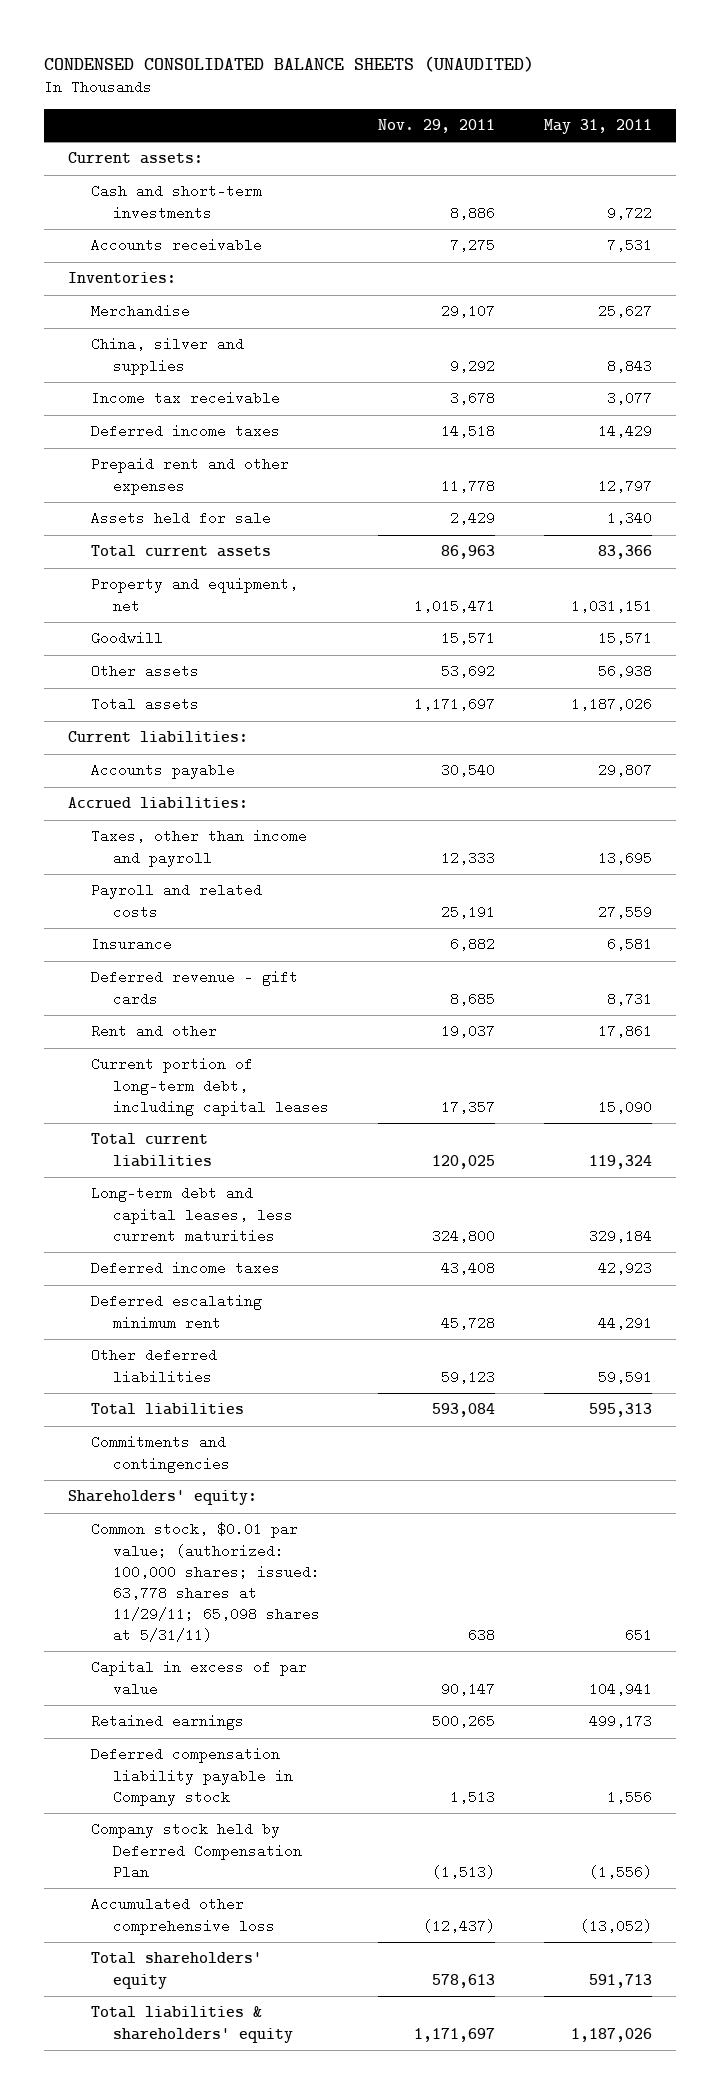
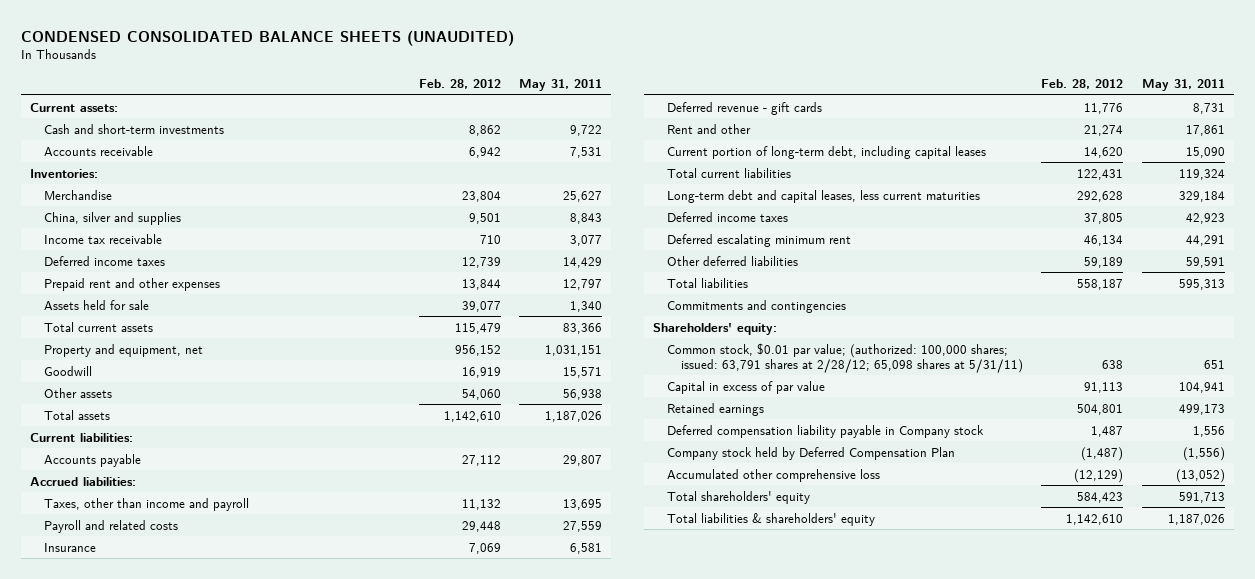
[378,119,496,134] Nov. 29, 2011 -> none
none -> [418,79,501,90] Feb. 28, 2012
[90,1522,321,1642] Common stock, $0.01 par value; (authorized: 100,000 shares; issued: 63,778 shares at 11/29/11; 65,098 shares at 5/31/11) -> [667,342,1024,373] Common stock, $0.01 par value; (authorized: 100,000 shares; issued: 63,791 shares at 2/28/12; 65,098 shares at 5/31/11)

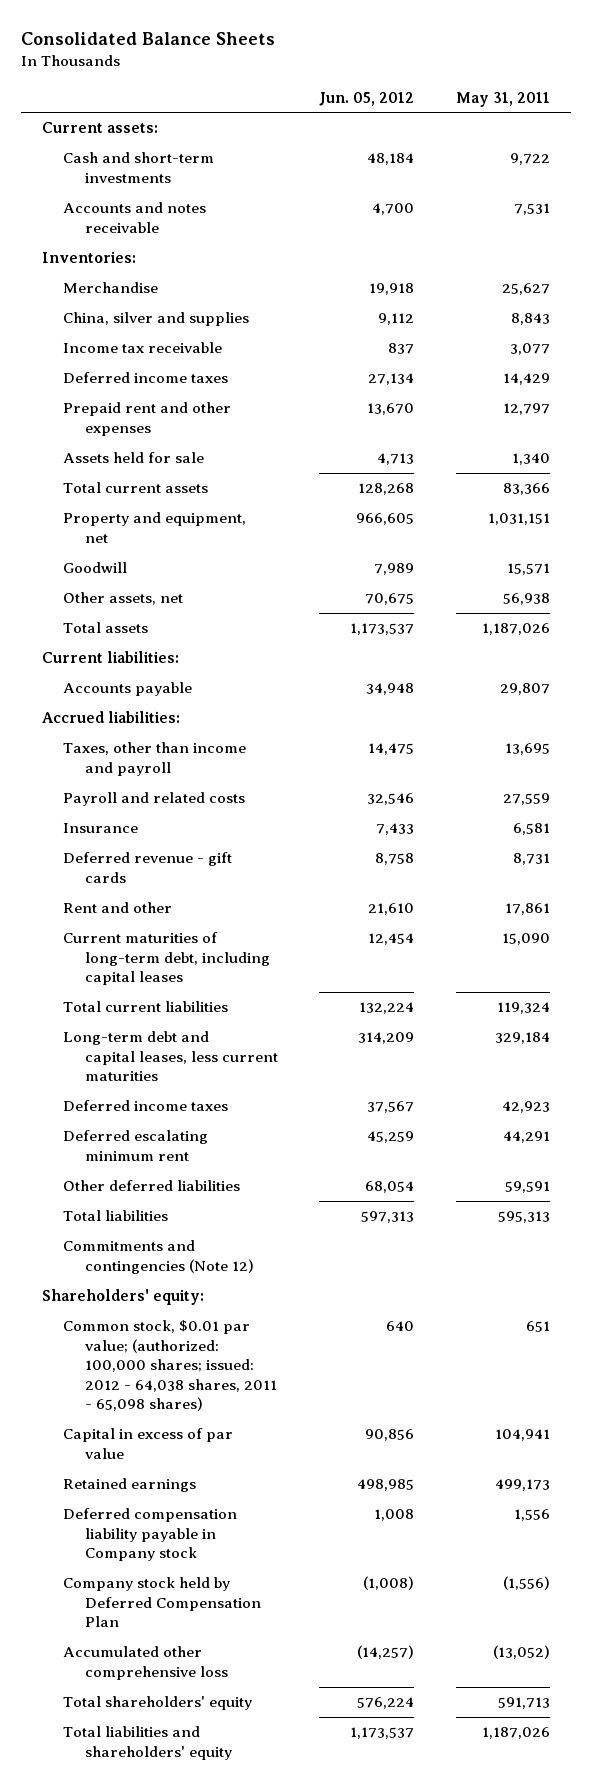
[21,29,515,46] CONDENSED CONSOLIDATED BALANCE SHEETS (UNAUDITED) -> [21,32,276,46] Consolidated Balance Sheets
[418,79,501,90] Feb. 28, 2012 -> none
none -> [319,91,415,106] Jun. 05, 2012
[44,145,154,156] Accounts receivable -> [63,202,207,233] Accounts and notes receivable
[44,387,113,398] Other assets -> [63,592,184,606] Other assets, net
[667,145,987,159] Current portion of long-term debt, including capital leases -> [63,932,270,986] Current maturities of long-term debt, including capital leases
[667,299,847,313] Commitments and contingencies -> [63,1240,254,1274] Commitments and contingencies (Note 12)
[667,342,1024,373] Common stock, $0.01 par value; (authorized: 100,000 shares; issued: 63,791 shares at 2/28/12; 65,098 shares at 5/31/11) -> [63,1320,277,1412] Common stock, $0.01 par value; (authorized: 100,000 shares; issued: 2012 - 64,038 shares, 2011 - 65,098 shares)
[667,512,876,526] Total liabilities & shareholders' equity -> [63,1726,232,1760] Total liabilities and shareholders' equity

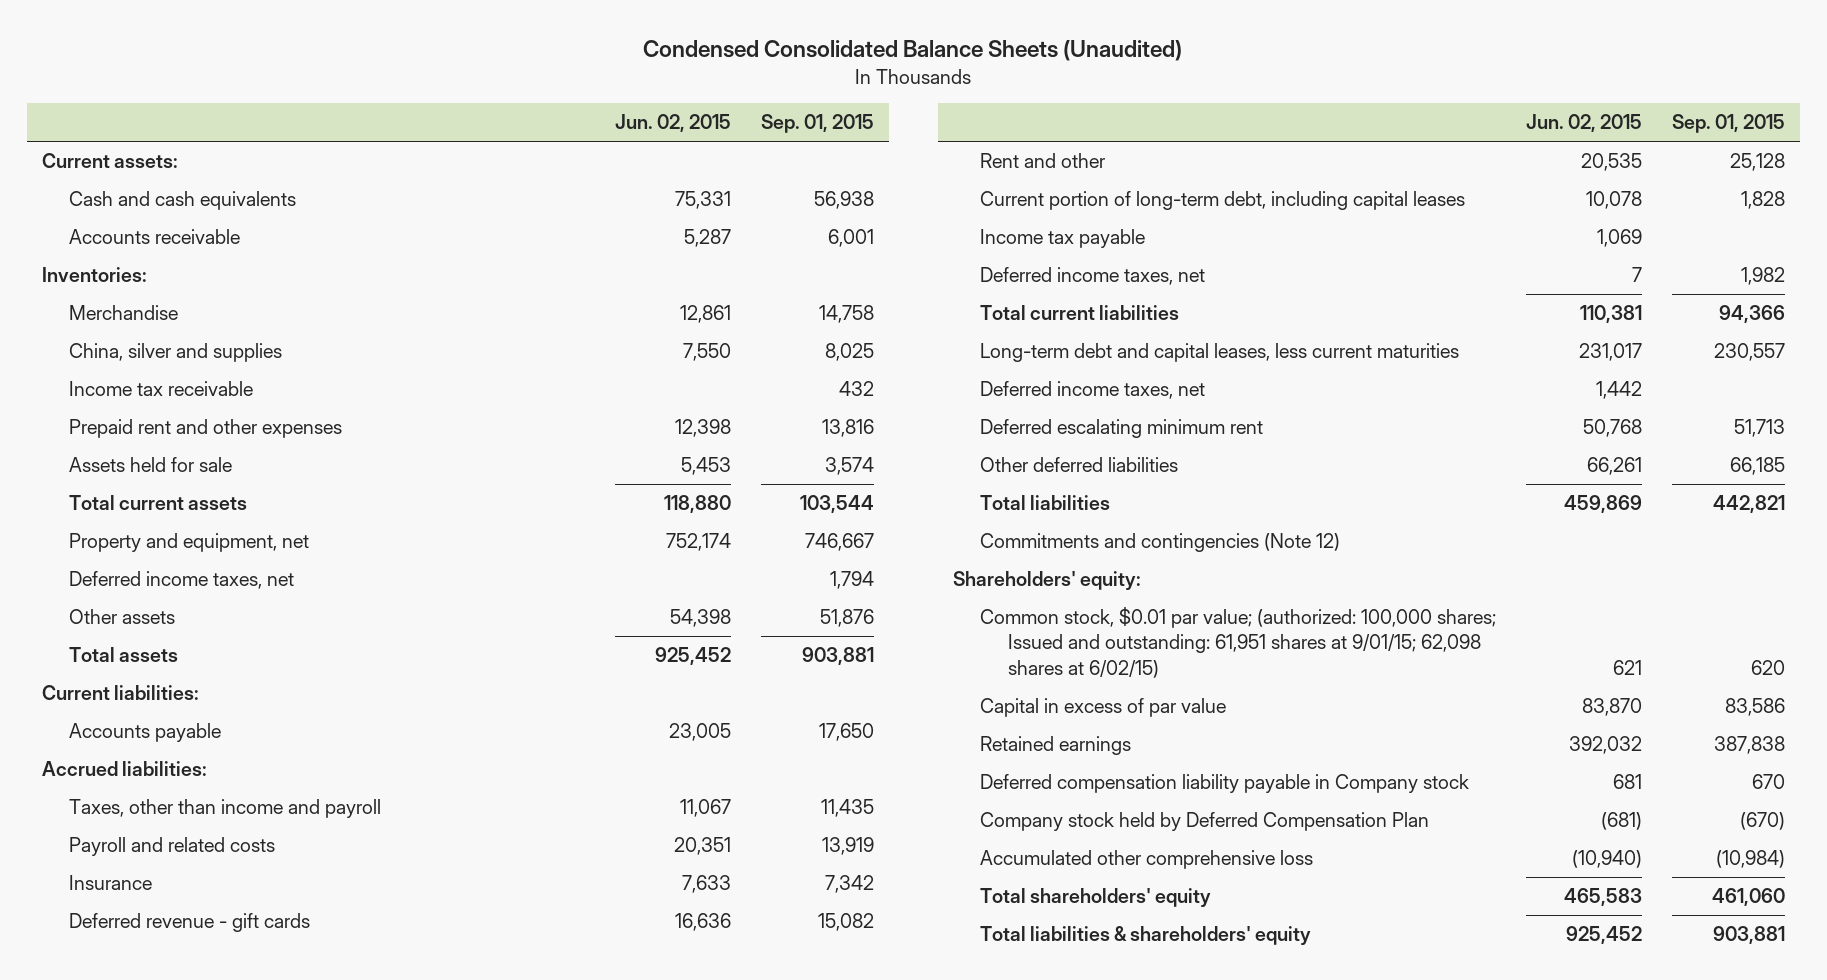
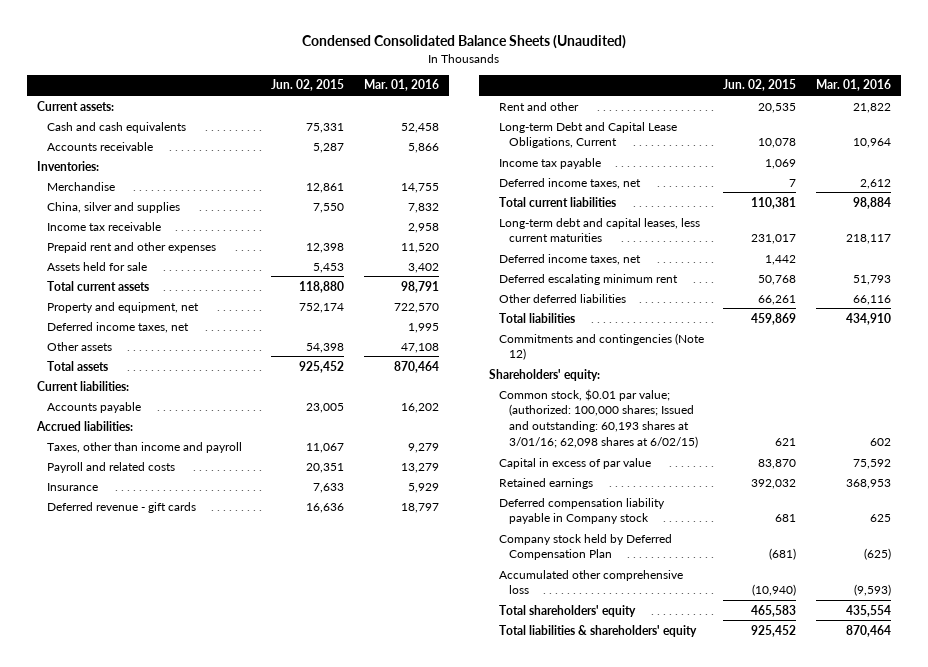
[760,114,874,134] Sep. 01, 2015 -> none
none -> [363,79,439,92] Mar. 01, 2016
[980,191,1466,211] Current portion of long-term debt, including capital leases -> [498,121,677,149] Long-term Debt and Capital Lease Obligations, Current
[980,607,1497,678] Common stock, $0.01 par value; (authorized: 100,000 shares; Issued and outstanding: 61,951 shares at 9/01/15; 62,098 shares at 6/02/15) -> [498,388,699,448] Common stock, $0.01 par value; (authorized: 100,000 shares; Issued and outstanding: 60,193 shares at 3/01/16; 62,098 shares at 6/02/15)

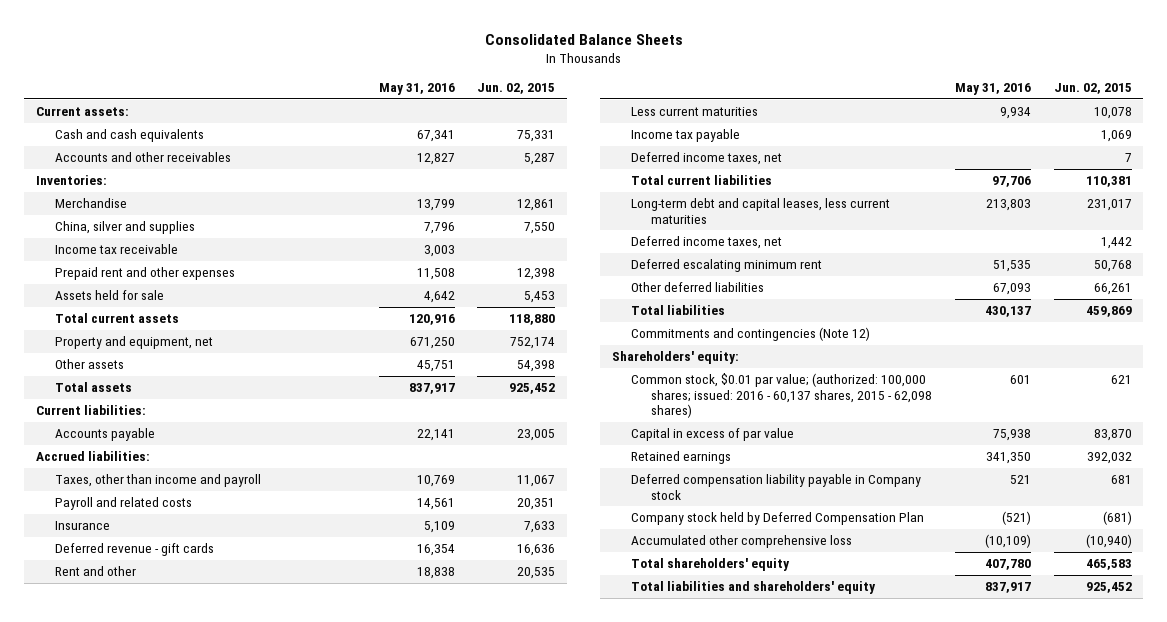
[301,35,626,50] Condensed Consolidated Balance Sheets (Unaudited) -> [484,33,683,45] Consolidated Balance Sheets
[363,79,439,92] Mar. 01, 2016 -> none
none -> [378,83,455,96] May 31, 2016
[46,141,153,151] Accounts receivable -> [55,152,232,163] Accounts and other receivables
[46,321,189,333] Deferred income taxes, net -> none
[498,121,677,149] Long-term Debt and Capital Lease Obligations, Current -> [631,107,759,117] Less current maturities
[498,388,699,448] Common stock, $0.01 par value; (authorized: 100,000 shares; Issued and outstanding: 60,193 shares at 3/01/16; 62,098 shares at 6/02/15) -> [631,373,932,419] Common stock, $0.01 par value; (authorized: 100,000 shares; issued: 2016 - 60,137 shares, 2015 - 62,098 shares)
[498,624,697,637] Total liabilities & shareholders' equity -> [631,581,877,595] Total liabilities and shareholders' equity

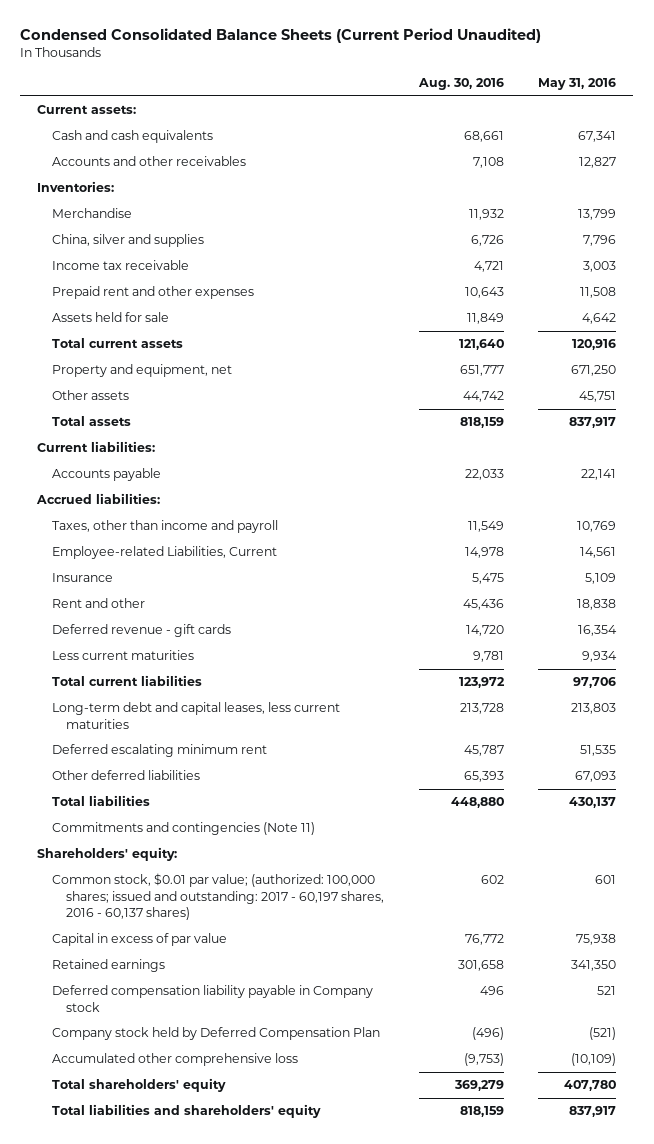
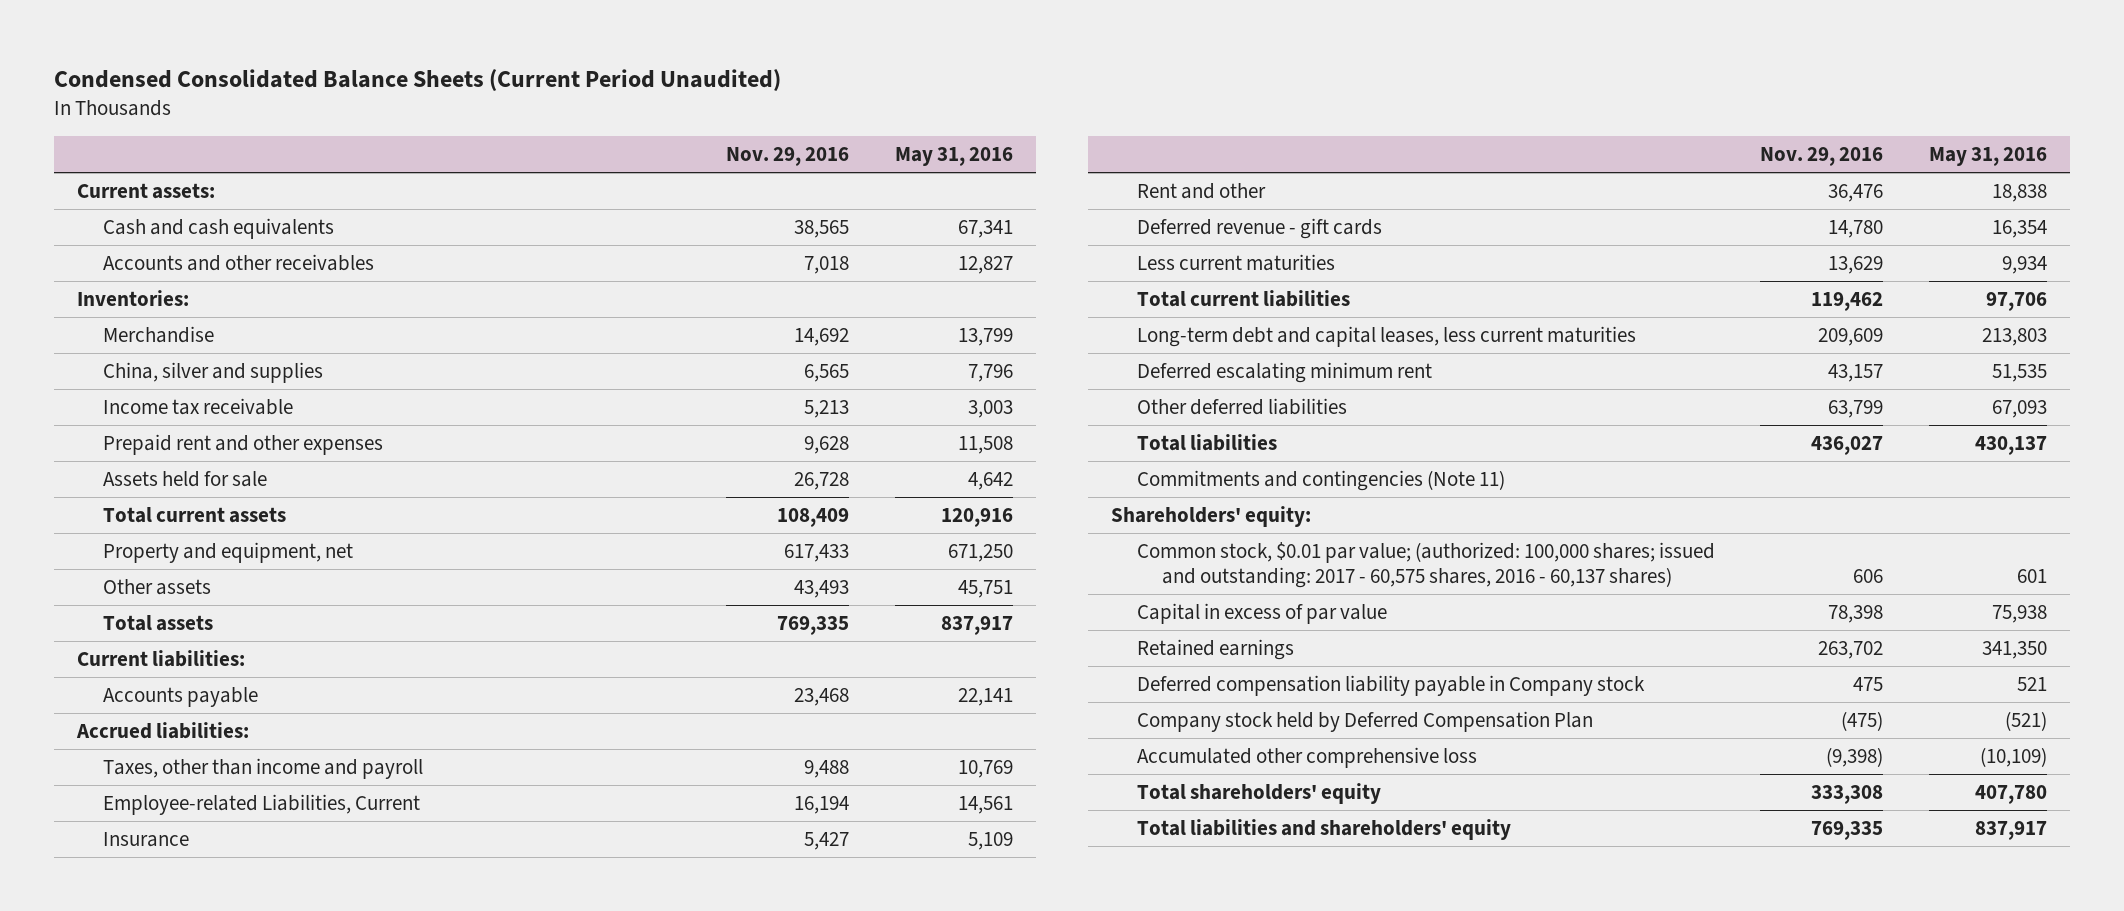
[417,77,504,90] Aug. 30, 2016 -> none
none -> [726,146,850,166] Nov. 29, 2016
[51,873,384,920] Common stock, $0.01 par value; (authorized: 100,000 shares; issued and outstanding: 2017 - 60,197 shares, 2016 - 60,137 shares) -> [1136,542,1715,588] Common stock, $0.01 par value; (authorized: 100,000 shares; issued and outstanding: 2017 - 60,575 shares, 2016 - 60,137 shares)

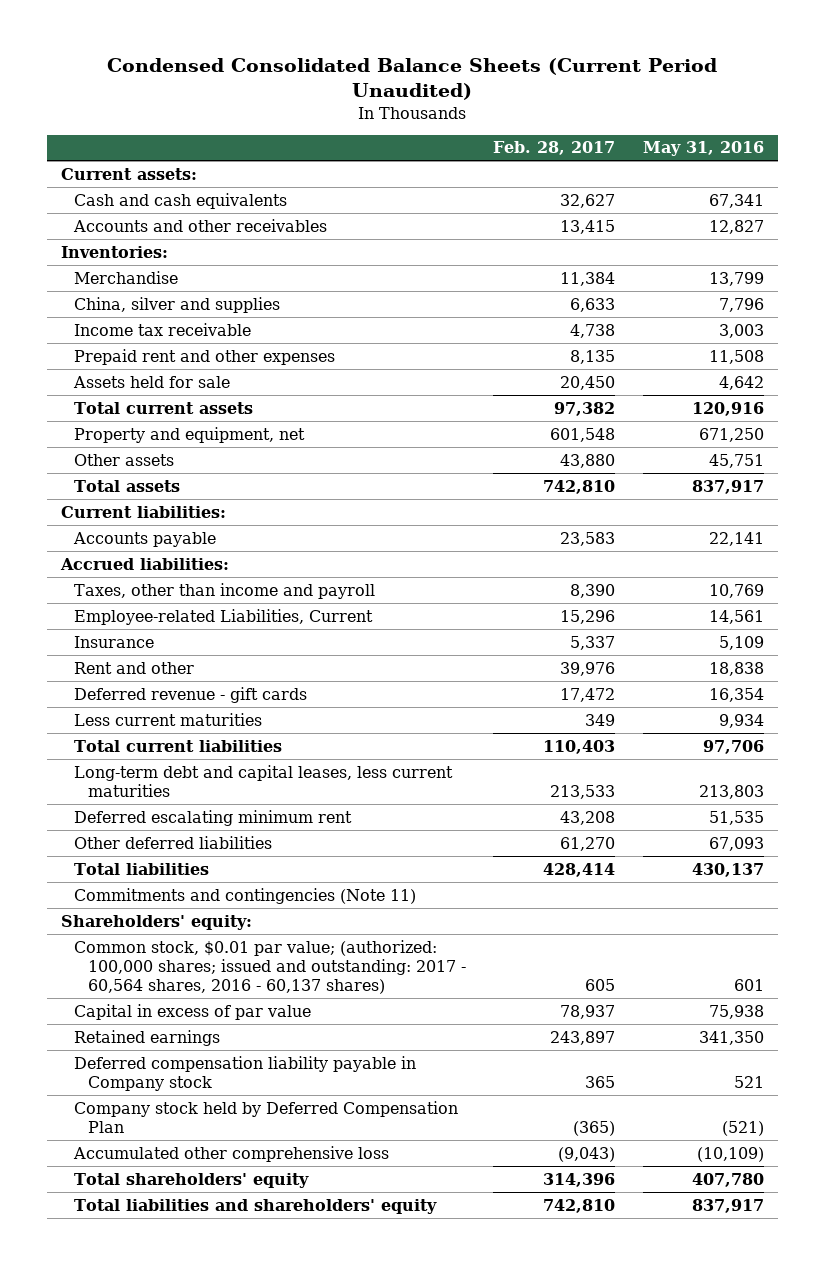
[726,146,850,166] Nov. 29, 2016 -> none
none -> [493,141,616,156] Feb. 28, 2017
[1136,542,1715,588] Common stock, $0.01 par value; (authorized: 100,000 shares; issued and outstanding: 2017 - 60,575 shares, 2016 - 60,137 shares) -> [74,939,466,995] Common stock, $0.01 par value; (authorized: 100,000 shares; issued and outstanding: 2017 - 60,564 shares, 2016 - 60,137 shares)

